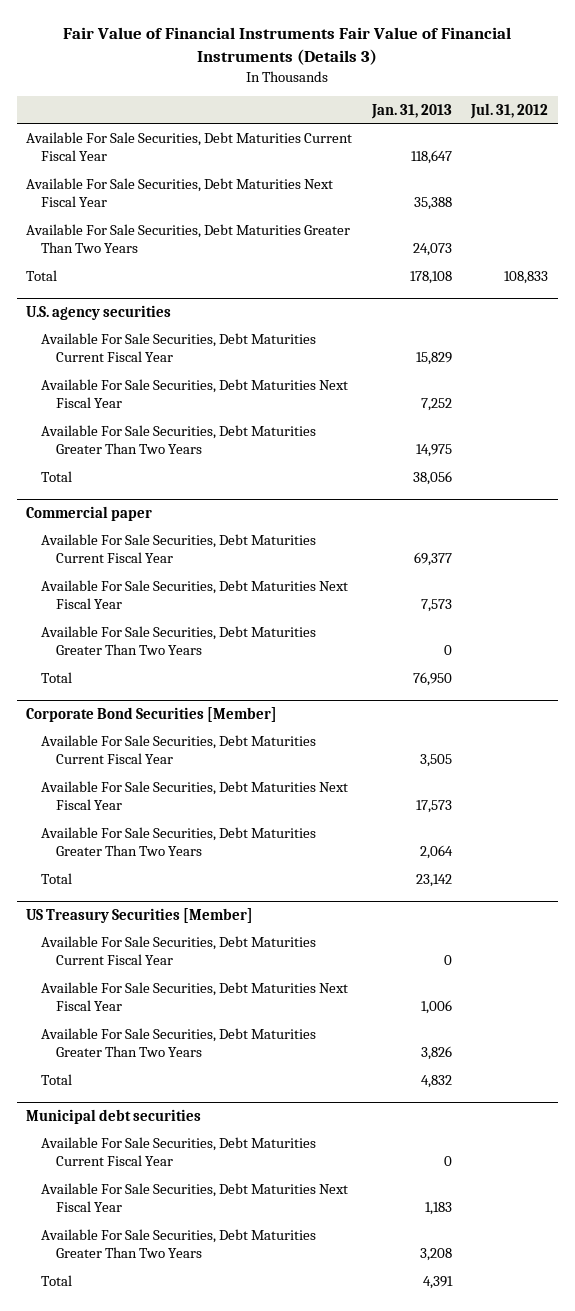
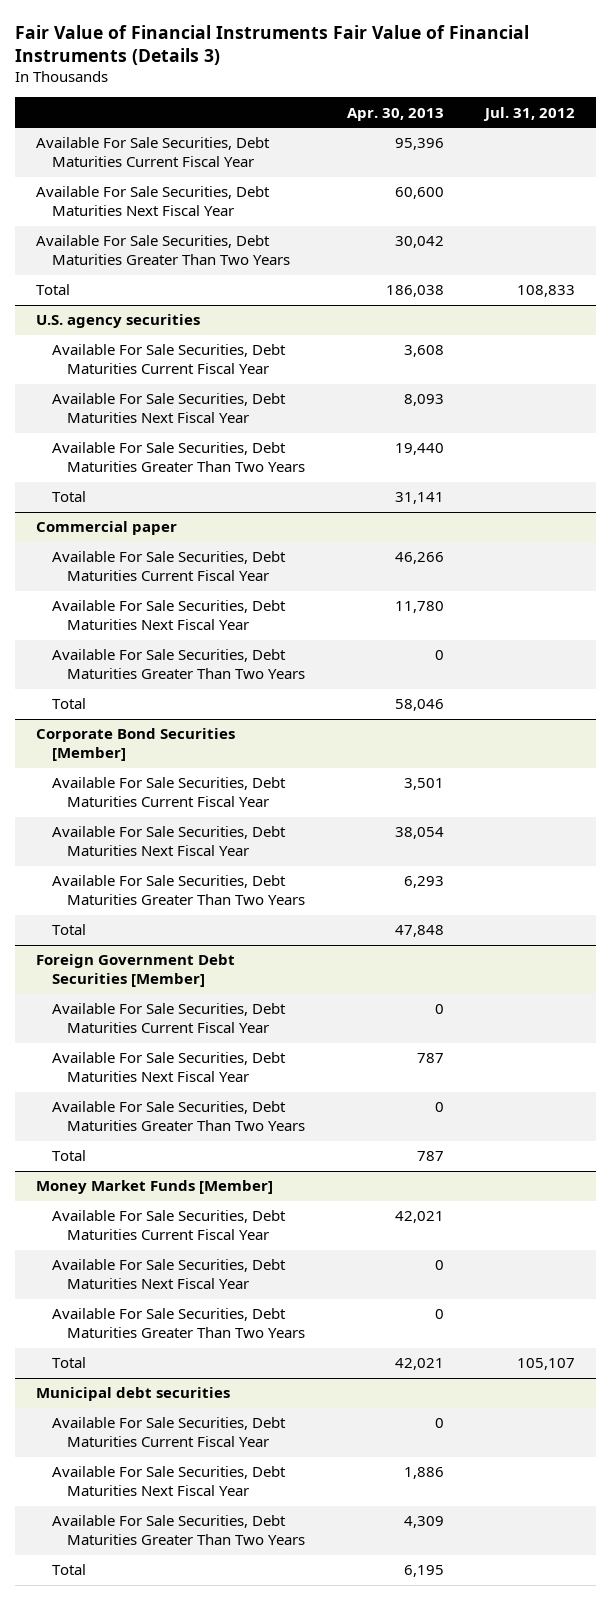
[370,103,452,119] Jan. 31, 2013 -> none
none -> [346,107,444,121] Apr. 30, 2013
[26,907,254,923] US Treasury Securities [Member] -> none
[41,935,317,965] Available For Sale Securities, Debt Maturities Current Fiscal Year -> none
[41,981,349,1011] Available For Sale Securities, Debt Maturities Next Fiscal Year -> none
[41,1027,317,1057] Available For Sale Securities, Debt Maturities Greater Than Two Years -> none
[41,1073,73,1085] Total -> none
none -> [36,954,236,987] Foreign Government Debt Securities [Member]
none -> [51,1003,286,1033] Available For Sale Securities, Debt Maturities Current Fiscal Year
none -> [51,1052,286,1082] Available For Sale Securities, Debt Maturities Next Fiscal Year
none -> [51,1101,306,1131] Available For Sale Securities, Debt Maturities Greater Than Two Years
none -> [51,1150,86,1162] Total
none -> [36,1180,274,1195] Money Market Funds [Member]
none -> [51,1210,286,1240] Available For Sale Securities, Debt Maturities Current Fiscal Year
none -> [51,1259,286,1289] Available For Sale Securities, Debt Maturities Next Fiscal Year
none -> [51,1308,306,1338] Available For Sale Securities, Debt Maturities Greater Than Two Years
none -> [51,1357,86,1369] Total

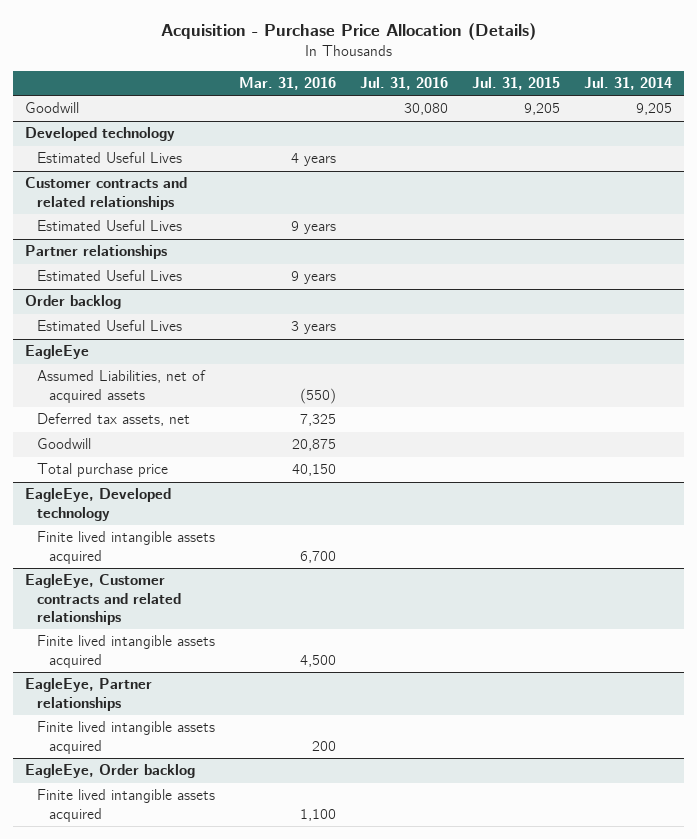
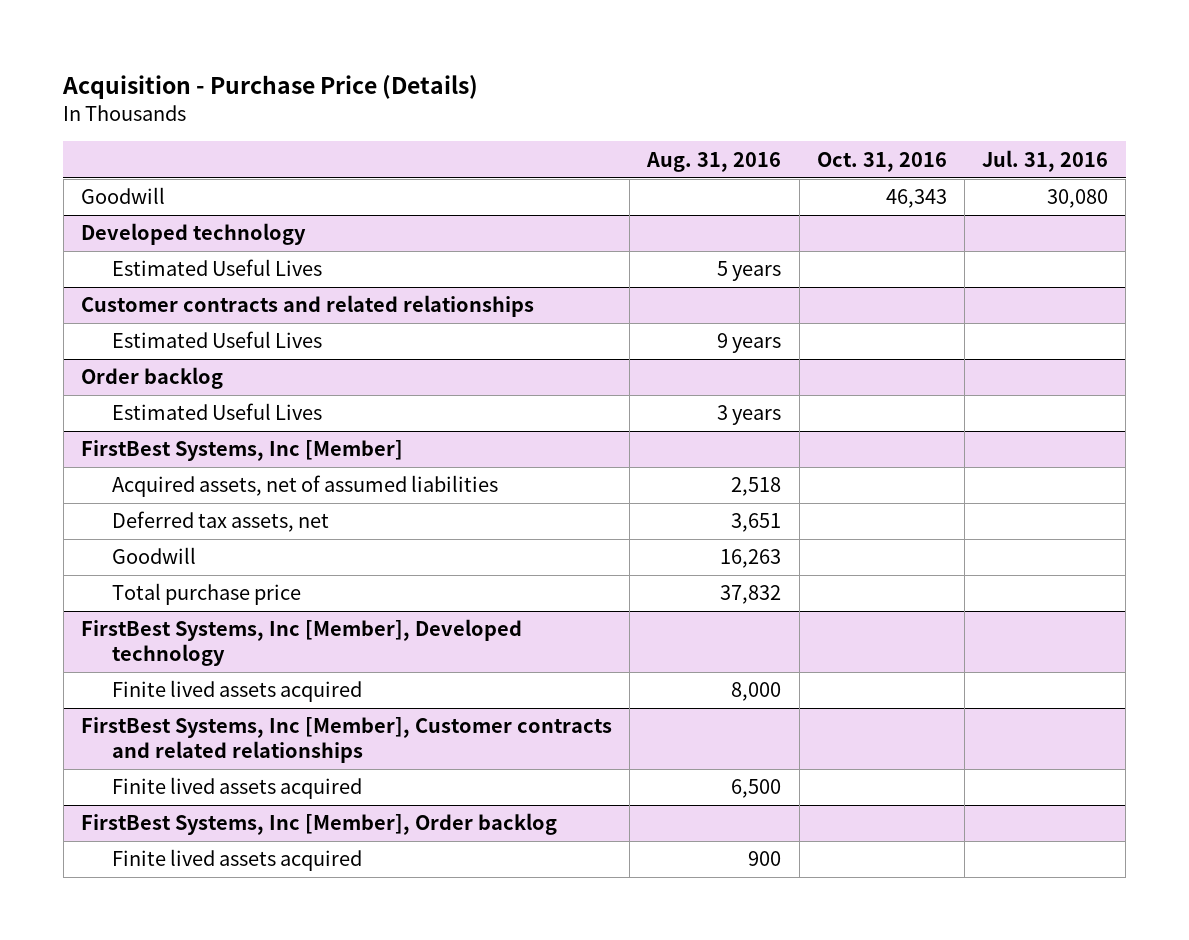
[160,22,536,40] Acquisition - Purchase Price Allocation (Details) -> [62,75,479,100] Acquisition - Purchase Price (Details)
[238,77,336,91] Mar. 31, 2016 -> none
[471,77,560,91] Jul. 31, 2015 -> none
[584,77,673,91] Jul. 31, 2014 -> none
none -> [646,151,782,172] Aug. 31, 2016
none -> [816,151,947,172] Oct. 31, 2016
[24,245,167,260] Partner relationships -> none
[36,270,182,282] Estimated Useful Lives -> none
[24,345,89,360] EagleEye -> none
[36,370,206,403] Assumed Liabilities, net of acquired assets -> none
[36,413,190,427] Deferred tax assets, net -> none
[36,438,91,450] Goodwill -> none
[36,463,168,478] Total purchase price -> none
[24,488,171,521] EagleEye, Developed technology -> none
[36,531,215,564] Finite lived intangible assets acquired -> none
[24,678,152,711] EagleEye, Partner relationships -> none
[36,721,215,754] Finite lived intangible assets acquired -> none
[24,764,195,779] EagleEye, Order backlog -> none
[36,789,215,822] Finite lived intangible assets acquired -> none
none -> [81,440,404,462] FirstBest Systems, Inc [Member]
none -> [112,475,499,498] Acquired assets, net of assumed liabilities
none -> [112,511,330,533] Deferred tax assets, net
none -> [112,547,197,565] Goodwill
none -> [112,583,302,606] Total purchase price
none -> [81,619,523,667] FirstBest Systems, Inc [Member], Developed technology
none -> [112,680,363,703] Finite lived assets acquired
[24,574,181,625] EagleEye, Customer contracts and related relationships -> [81,717,613,764] FirstBest Systems, Inc [Member], Customer contracts and related relationships
[36,635,215,668] Finite lived intangible assets acquired -> [112,777,363,800] Finite lived assets acquired
none -> [81,813,558,836] FirstBest Systems, Inc [Member], Order backlog
none -> [112,849,363,872] Finite lived assets acquired

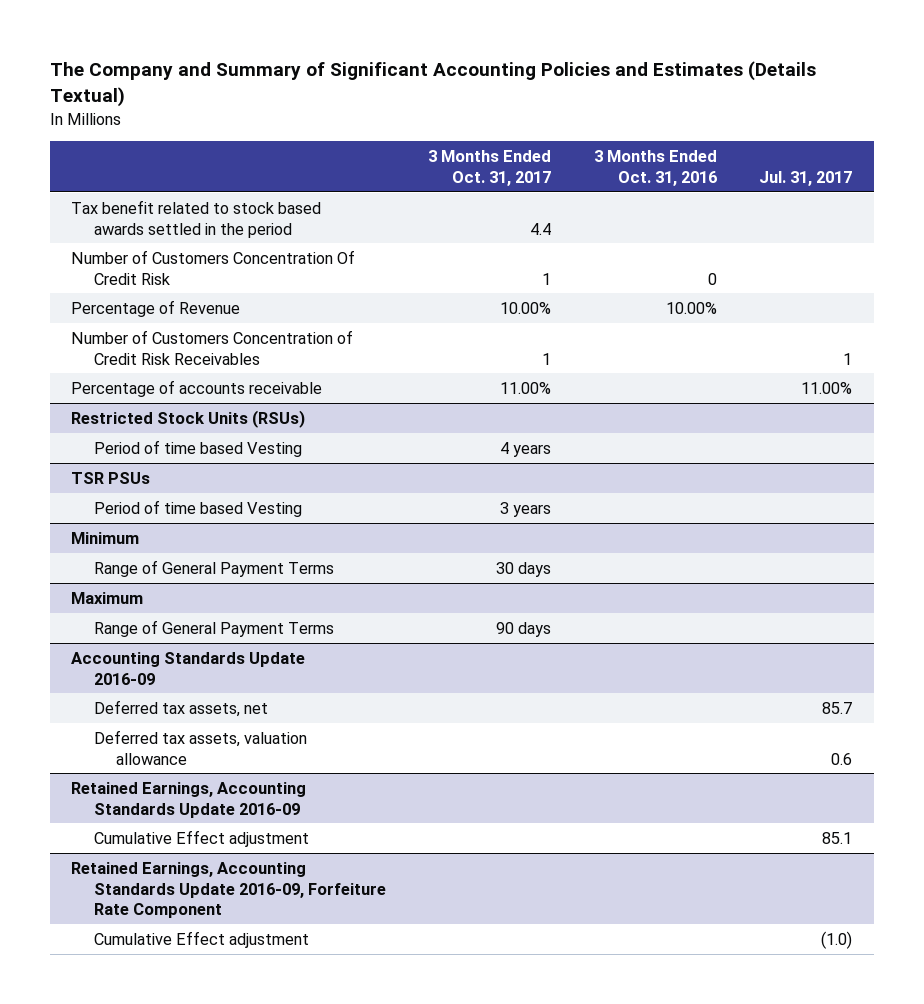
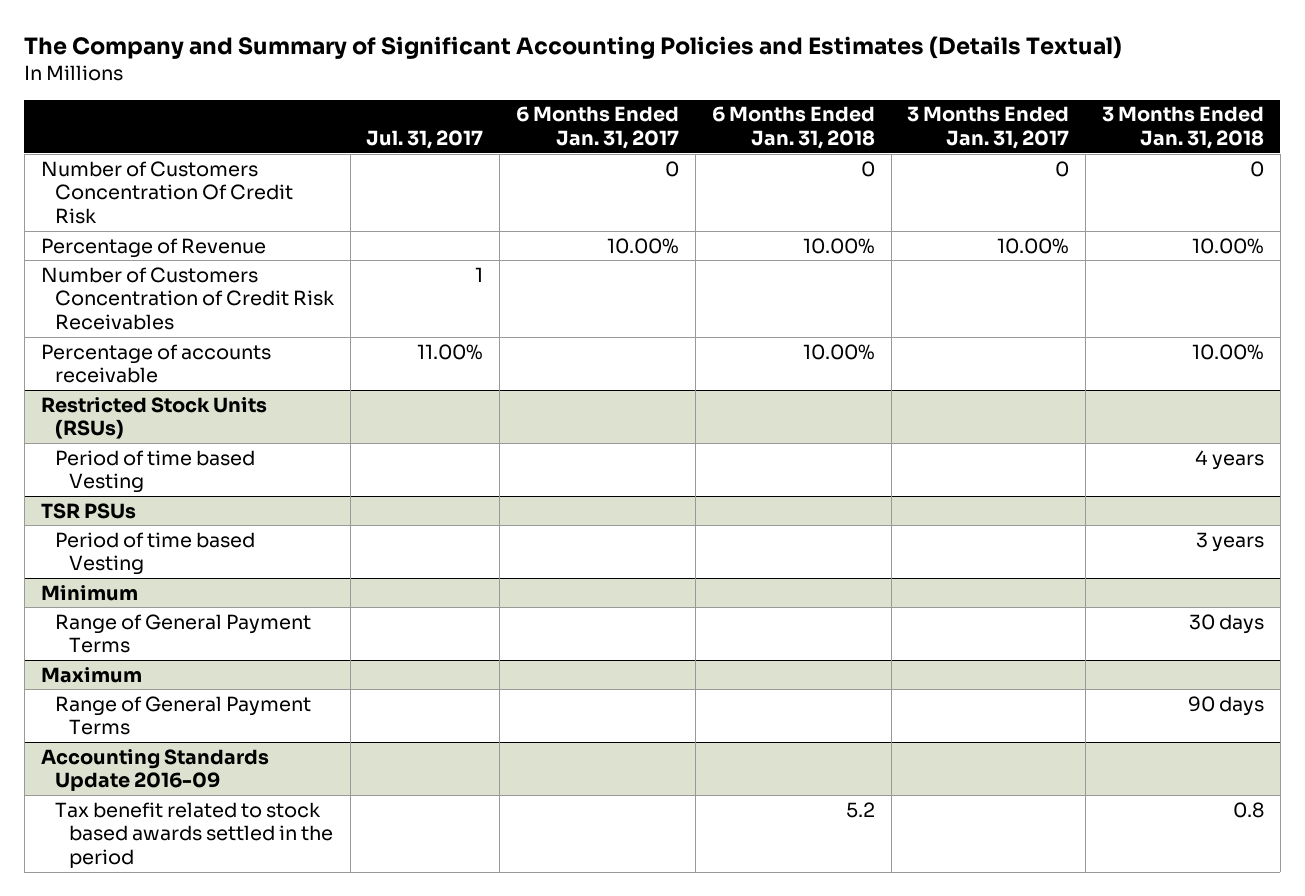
[428,150,552,186] 3 Months Ended Oct. 31, 2017 -> none
[593,150,717,186] 3 Months Ended Oct. 31, 2016 -> none
none -> [516,106,680,150] 6 Months Ended Jan. 31, 2017
none -> [711,106,875,150] 6 Months Ended Jan. 31, 2018
none -> [907,106,1070,150] 3 Months Ended Jan. 31, 2017
none -> [1102,106,1265,150] 3 Months Ended Jan. 31, 2018
[71,199,322,238] Tax benefit related to stock based awards settled in the period -> none
[93,699,268,717] Deferred tax assets, net -> none
[93,729,307,765] Deferred tax assets, valuation allowance -> none
[71,781,307,818] Retained Earnings, Accounting Standards Update 2016-09 -> none
[93,829,309,847] Cumulative Effect adjustment -> none
[71,861,386,919] Retained Earnings, Accounting Standards Update 2016-09, Forfeiture Rate Component -> none
[93,930,309,948] Cumulative Effect adjustment -> none
none -> [54,801,334,869] Tax benefit related to stock based awards settled in the period

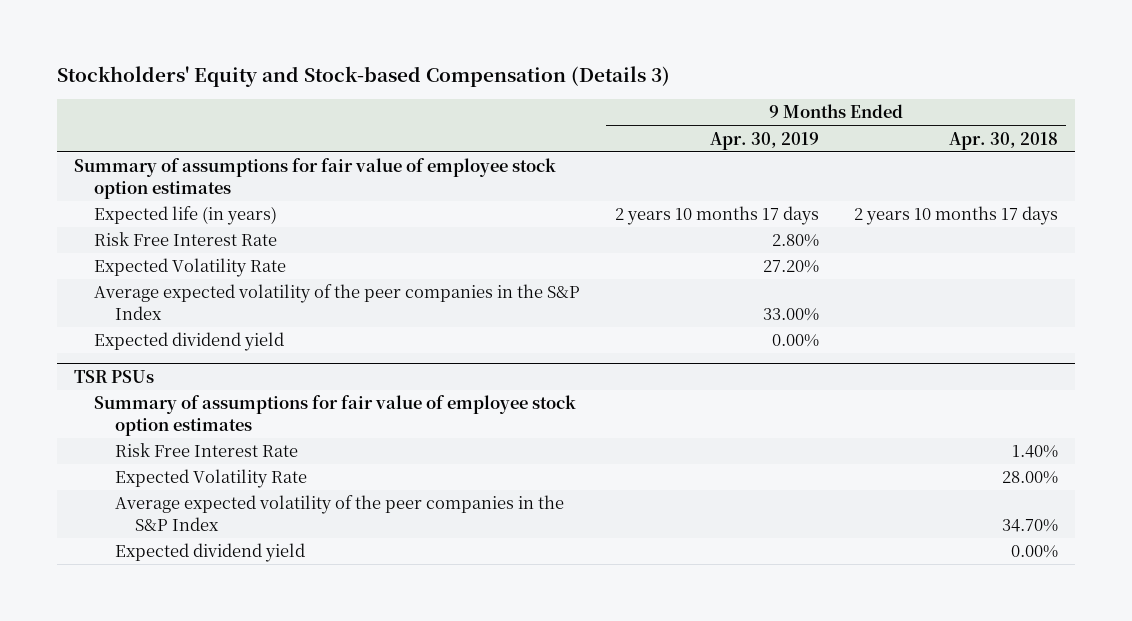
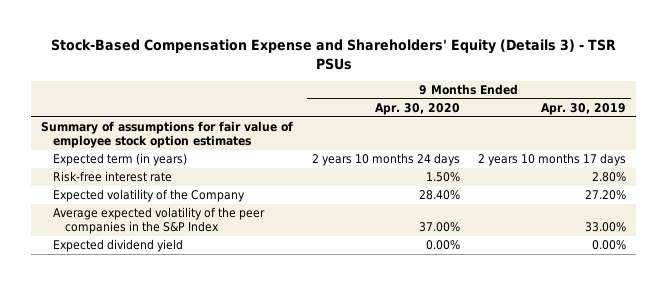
[56,66,670,88] Stockholders' Equity and Stock-based Compensation (Details 3) -> [50,39,616,70] Stock-Based Compensation Expense and Shareholders' Equity (Details 3) - TSR PSUs
[948,131,1058,150] Apr. 30, 2018 -> none
none -> [374,103,460,116] Apr. 30, 2020
[94,206,278,226] Expected life (in years) -> [52,153,187,167] Expected term (in years)
[94,232,278,247] Risk Free Interest Rate -> [52,171,172,183] Risk-free interest rate
[94,258,287,278] Expected Volatility Rate -> [52,189,245,203] Expected volatility of the Company
[74,369,155,383] TSR PSUs -> none
[94,395,577,436] Summary of assumptions for fair value of employee stock option estimates -> none
[114,443,298,458] Risk Free Interest Rate -> none
[114,469,307,489] Expected Volatility Rate -> none
[114,495,564,531] Average expected volatility of the peer companies in the S&P Index -> none
[114,543,305,563] Expected dividend yield -> none

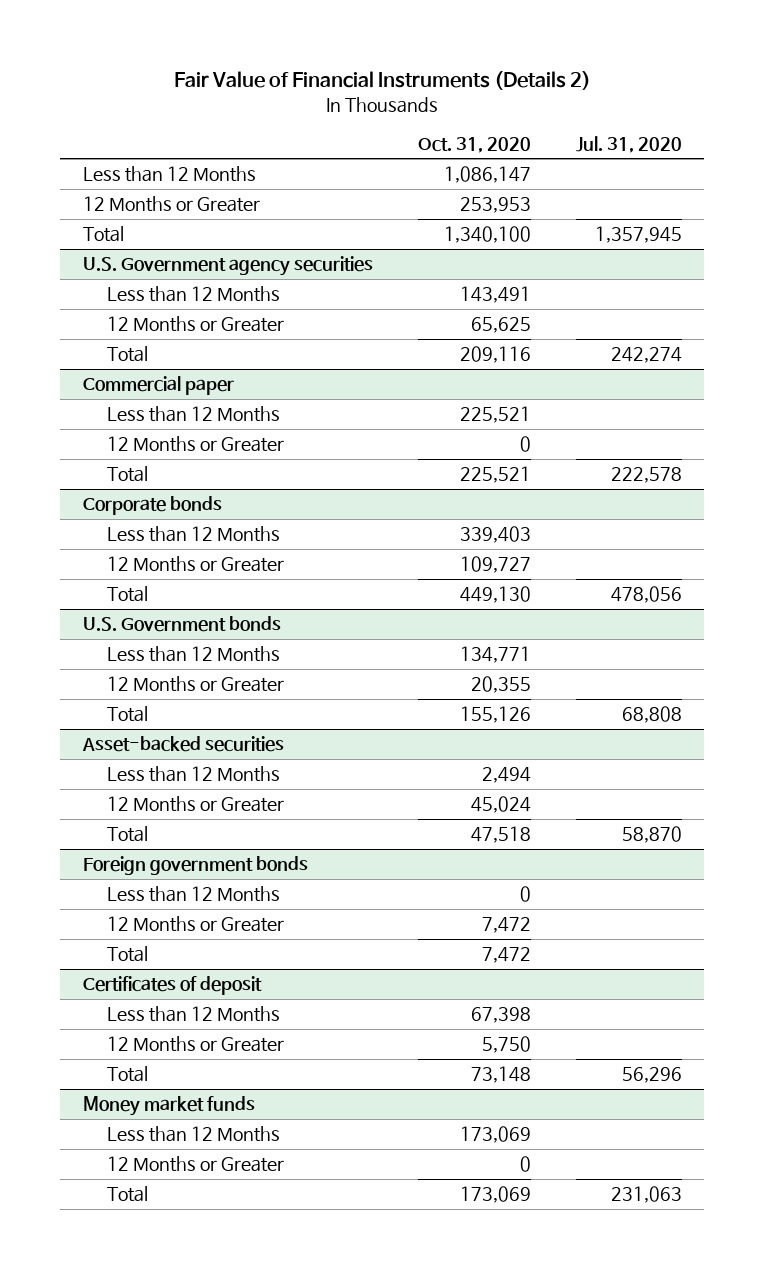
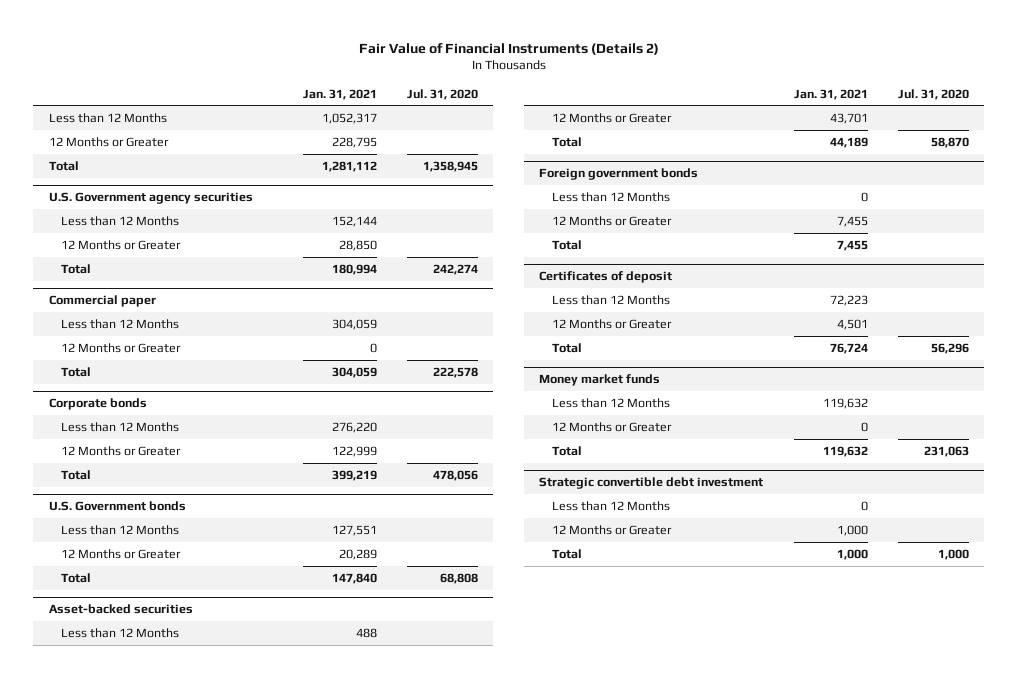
[417,136,531,153] Oct. 31, 2020 -> none
none -> [302,88,377,100] Jan. 31, 2021
[594,226,682,244] 1,357,945 -> [423,160,479,172] 1,358,945
none -> [539,477,764,490] Strategic convertible debt investment
none -> [551,500,670,511] Less than 12 Months
none -> [551,524,672,535] 12 Months or Greater
none -> [551,548,582,559] Total

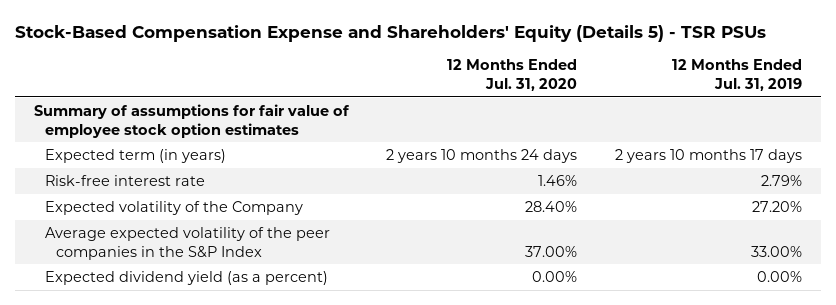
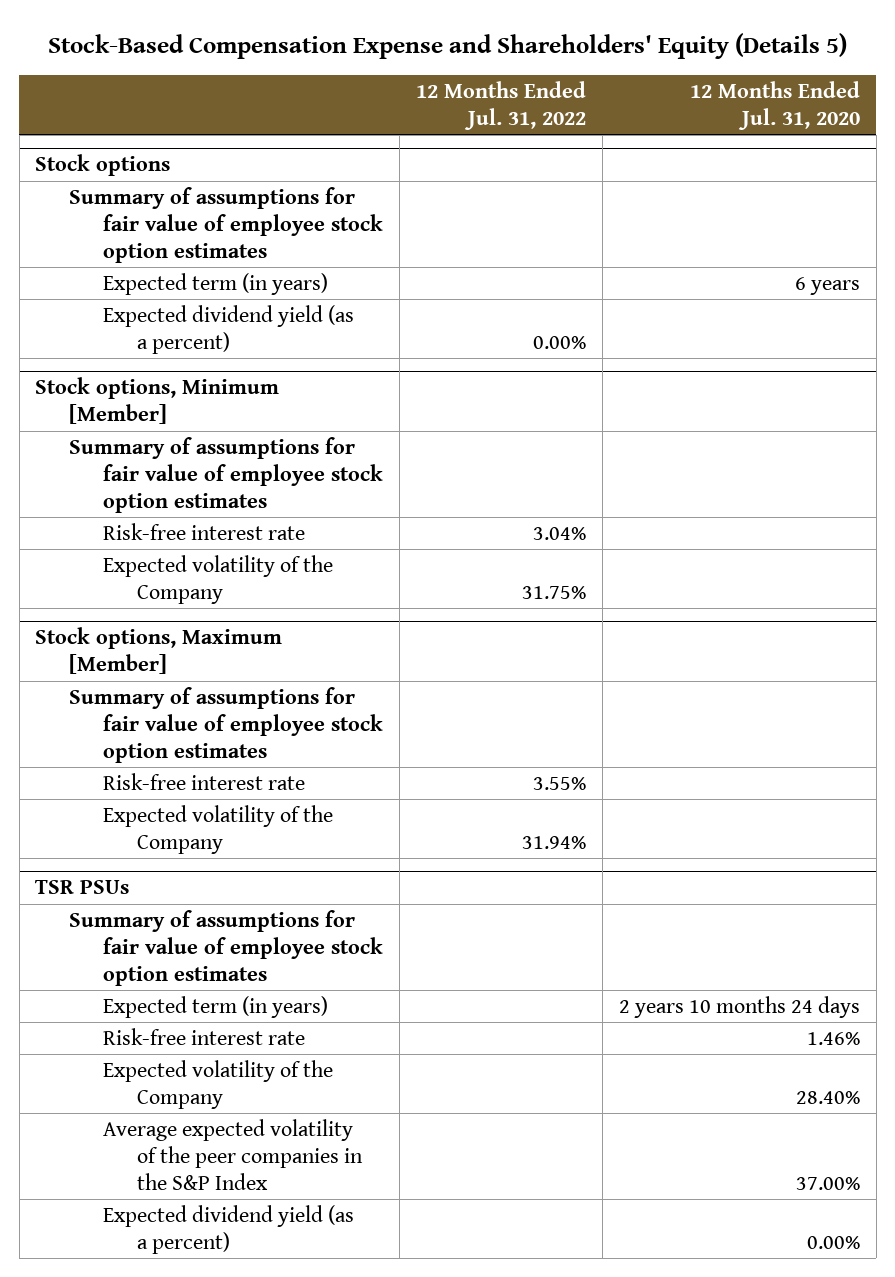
[14,24,766,42] Stock-Based Compensation Expense and Shareholders' Equity (Details 5) - TSR PSUs -> [47,32,847,59] Stock-Based Compensation Expense and Shareholders' Equity (Details 5)
[672,59,803,91] 12 Months Ended Jul. 31, 2019 -> none
none -> [415,80,586,130] 12 Months Ended Jul. 31, 2022
none -> [35,154,171,177] Stock options
none -> [69,187,383,263] Summary of assumptions for fair value of employee stock option estimates
none -> [102,273,328,296] Expected term (in years)
none -> [102,305,354,354] Expected dividend yield (as a percent)
none -> [35,377,280,425] Stock options, Minimum [Member]
none -> [69,437,383,513] Summary of assumptions for fair value of employee stock option estimates
none -> [102,523,305,541] Risk-free interest rate
none -> [102,555,333,604] Expected volatility of the Company
none -> [35,627,283,675] Stock options, Maximum [Member]
none -> [69,687,383,763] Summary of assumptions for fair value of employee stock option estimates
none -> [102,773,305,791] Risk-free interest rate
none -> [102,805,333,854] Expected volatility of the Company
none -> [35,880,130,895] TSR PSUs

